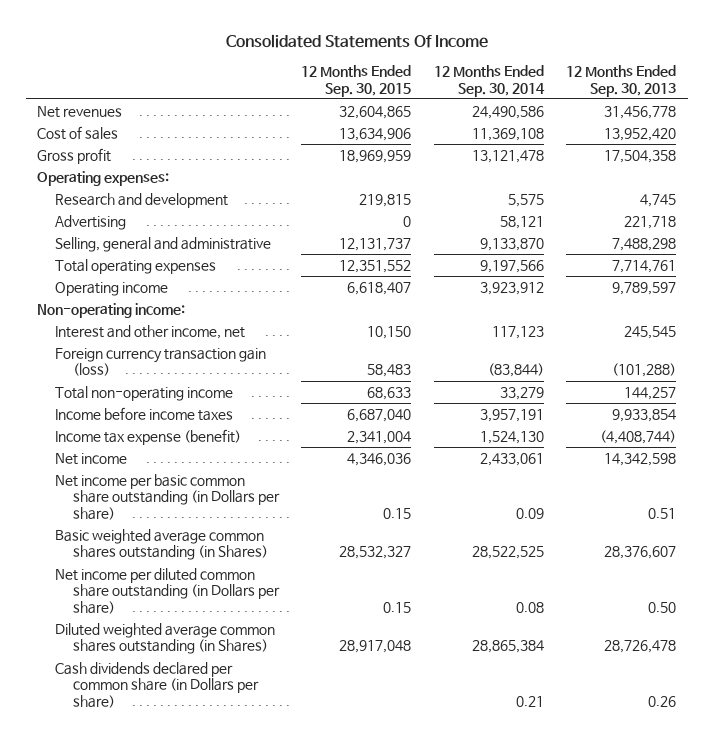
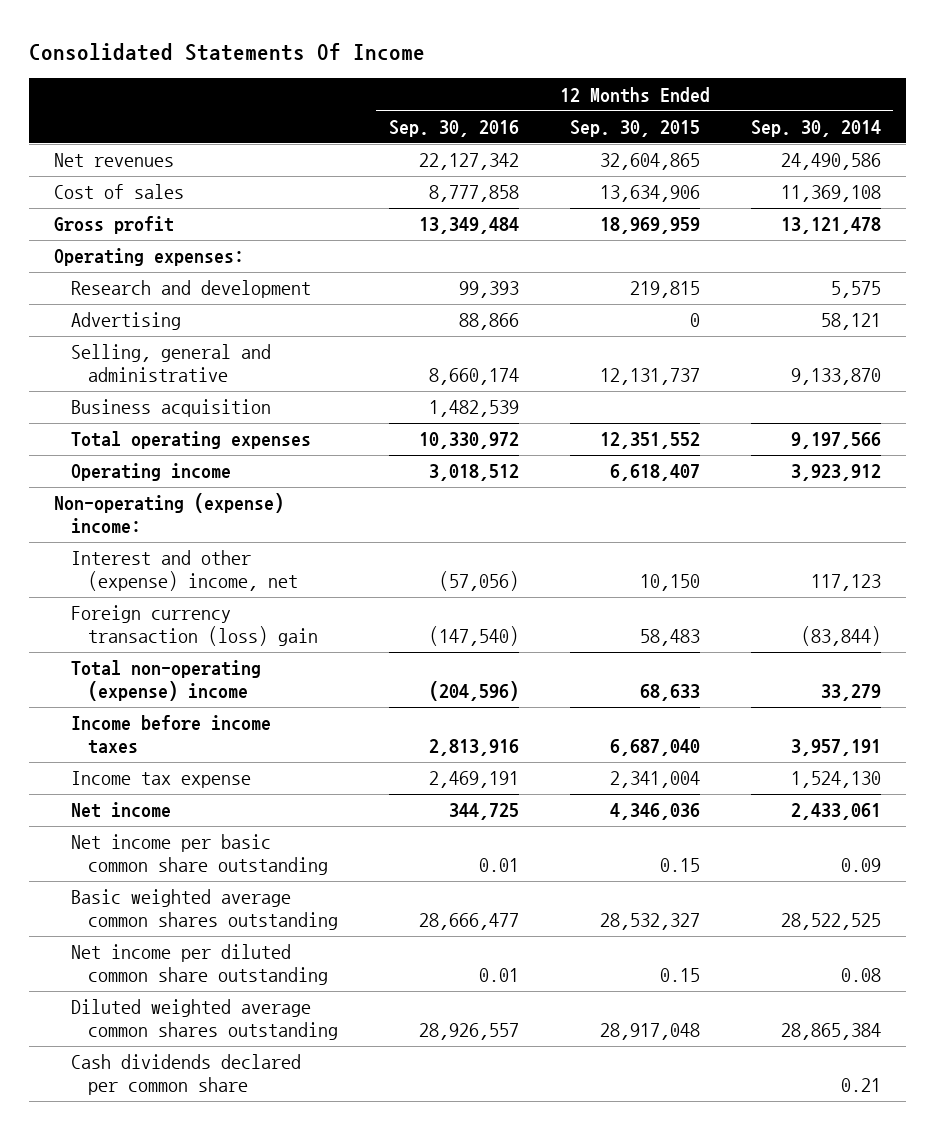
[566,65,677,97] 12 Months Ended Sep. 30, 2013 -> none
none -> [388,119,519,137] Sep. 30, 2016
none -> [70,399,271,418] Business acquisition
[37,302,186,318] Non-operating income: -> [54,493,285,535] Non-operating (expense) income:
[55,324,246,339] Interest and other income, net -> [70,550,298,592] Interest and other (expense) income, net
[55,347,267,377] Foreign currency transaction gain (loss) -> [70,605,318,647] Foreign currency transaction (loss) gain
[55,385,234,401] Total non-operating income -> [70,660,261,702] Total non-operating (expense) income
[55,428,242,445] Income tax expense (benefit) -> [70,771,251,789] Income tax expense
[55,473,280,520] Net income per basic common share outstanding (in Dollars per share) -> [70,834,328,876] Net income per basic common share outstanding
[55,528,268,561] Basic weighted average common shares outstanding (in Shares) -> [70,889,338,931] Basic weighted average common shares outstanding
[55,567,280,614] Net income per diluted common share outstanding (in Dollars per share) -> [70,944,328,986] Net income per diluted common share outstanding
[55,622,276,655] Diluted weighted average common shares outstanding (in Shares) -> [70,999,338,1041] Diluted weighted average common shares outstanding
[55,661,259,708] Cash dividends declared per common share (in Dollars per share) -> [70,1054,301,1096] Cash dividends declared per common share

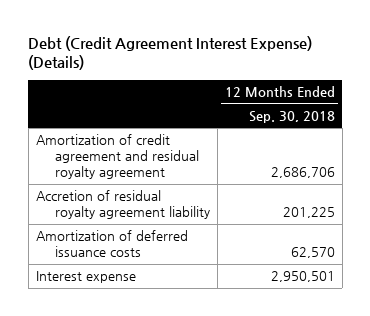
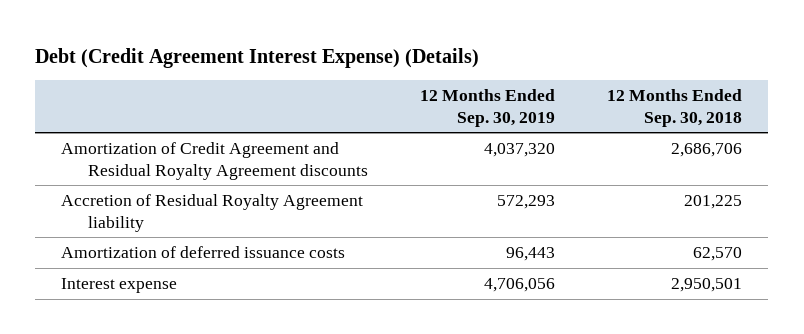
none -> [420,88,556,127] 12 Months Ended Sep. 30, 2019
[35,134,199,180] Amortization of credit agreement and residual royalty agreement -> [61,141,369,180] Amortization of Credit Agreement and Residual Royalty Agreement discounts
[35,190,210,220] Accretion of residual royalty agreement liability -> [61,193,364,232] Accretion of Residual Royalty Agreement liability

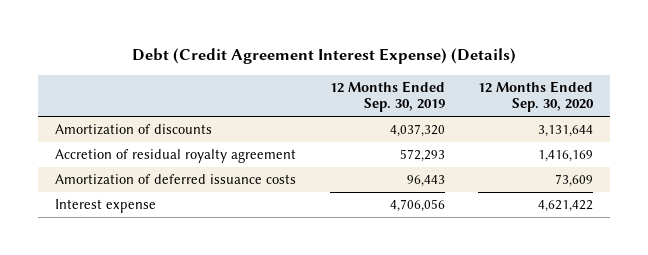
[607,88,743,127] 12 Months Ended Sep. 30, 2018 -> none
none -> [478,80,595,113] 12 Months Ended Sep. 30, 2020
[61,141,369,180] Amortization of Credit Agreement and Residual Royalty Agreement discounts -> [54,124,212,136] Amortization of discounts
[61,193,364,232] Accretion of Residual Royalty Agreement liability -> [54,149,296,164] Accretion of residual royalty agreement

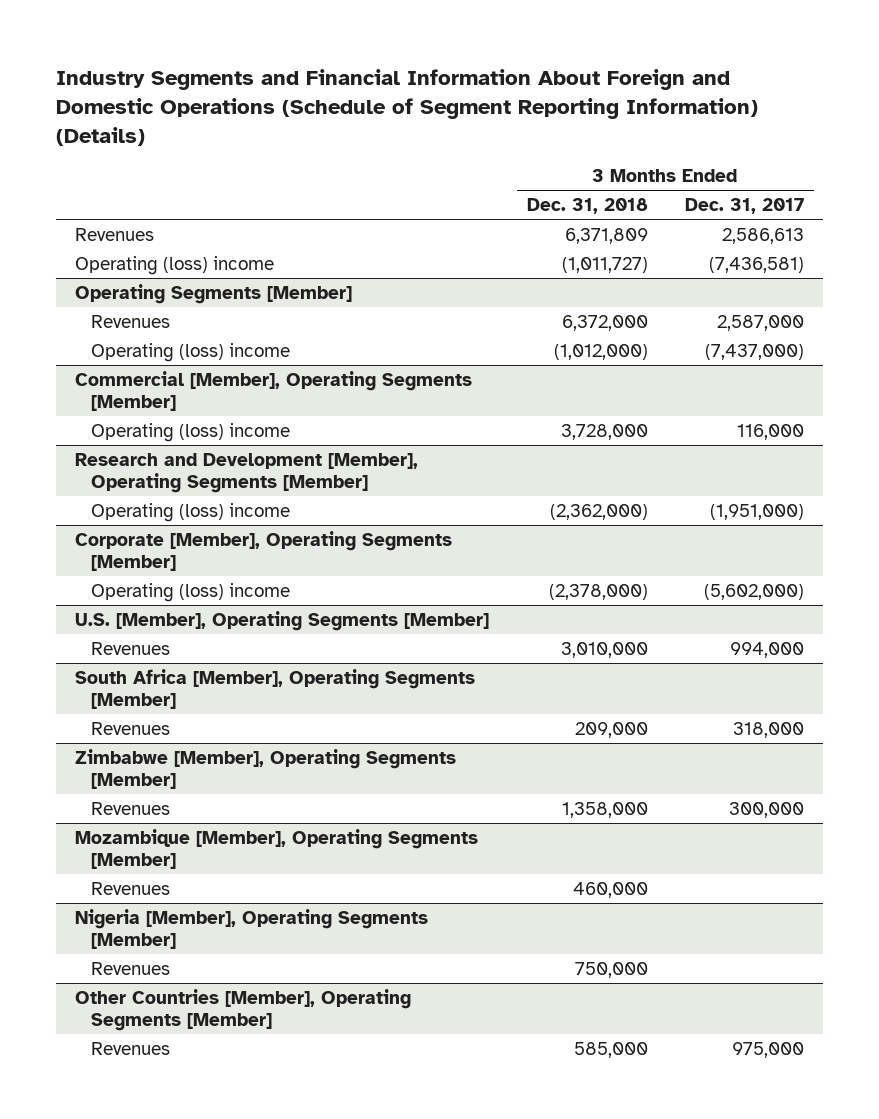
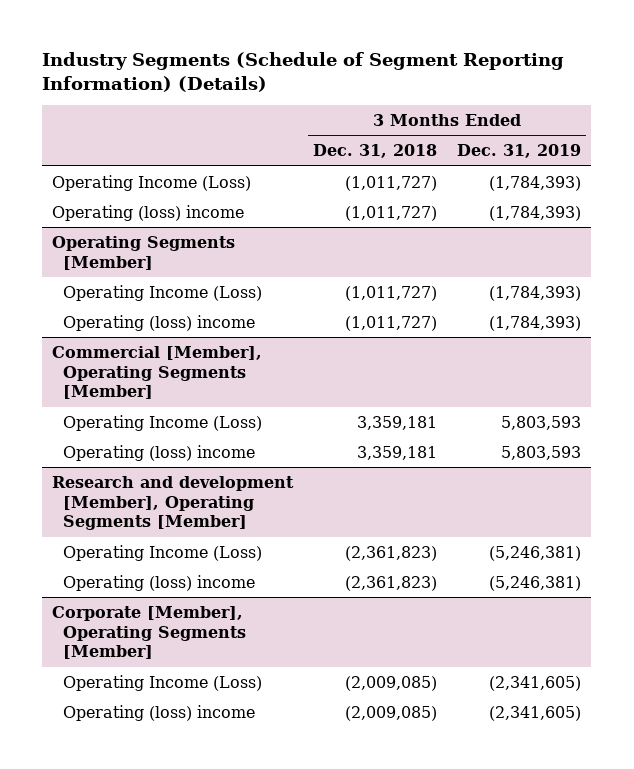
[56,69,759,146] Industry Segments and Financial Information About Foreign and Domestic Operations (Schedule of Segment Reporting Information) (Details) -> [42,51,565,92] Industry Segments (Schedule of Segment Reporting Information) (Details)
[685,198,805,215] Dec. 31, 2017 -> none
none -> [457,144,582,159] Dec. 31, 2019
[75,227,155,241] Revenues -> none
none -> [52,174,252,191] Operating Income (Loss)
[90,314,170,328] Revenues -> none
none -> [62,284,262,301] Operating Income (Loss)
[553,343,648,360] (1,012,000) -> [345,315,438,331] (1,011,727)
none -> [62,414,262,431] Operating Income (Loss)
[560,423,648,440] 3,728,000 -> [357,445,438,460] 3,359,181
[75,452,419,494] Research and Development [Member], Operating Segments [Member] -> [52,475,295,531] Research and development [Member], Operating Segments [Member]
none -> [62,544,262,561] Operating Income (Loss)
[549,503,648,520] (2,362,000) -> [345,575,438,591] (2,361,823)
[75,610,490,631] U.S. [Member], Operating Segments [Member] -> none
[90,641,170,655] Revenues -> none
[75,668,476,710] South Africa [Member], Operating Segments [Member] -> none
[90,721,170,735] Revenues -> none
[75,748,457,790] Zimbabwe [Member], Operating Segments [Member] -> none
[90,801,170,815] Revenues -> none
[75,828,479,870] Mozambique [Member], Operating Segments [Member] -> none
[90,881,170,895] Revenues -> none
[75,908,429,950] Nigeria [Member], Operating Segments [Member] -> none
[90,961,170,975] Revenues -> none
[75,988,412,1032] Other Countries [Member], Operating Segments [Member] -> none
[90,1041,170,1055] Revenues -> none
none -> [62,674,262,691] Operating Income (Loss)
[548,583,648,600] (2,378,000) -> [345,705,438,721] (2,009,085)

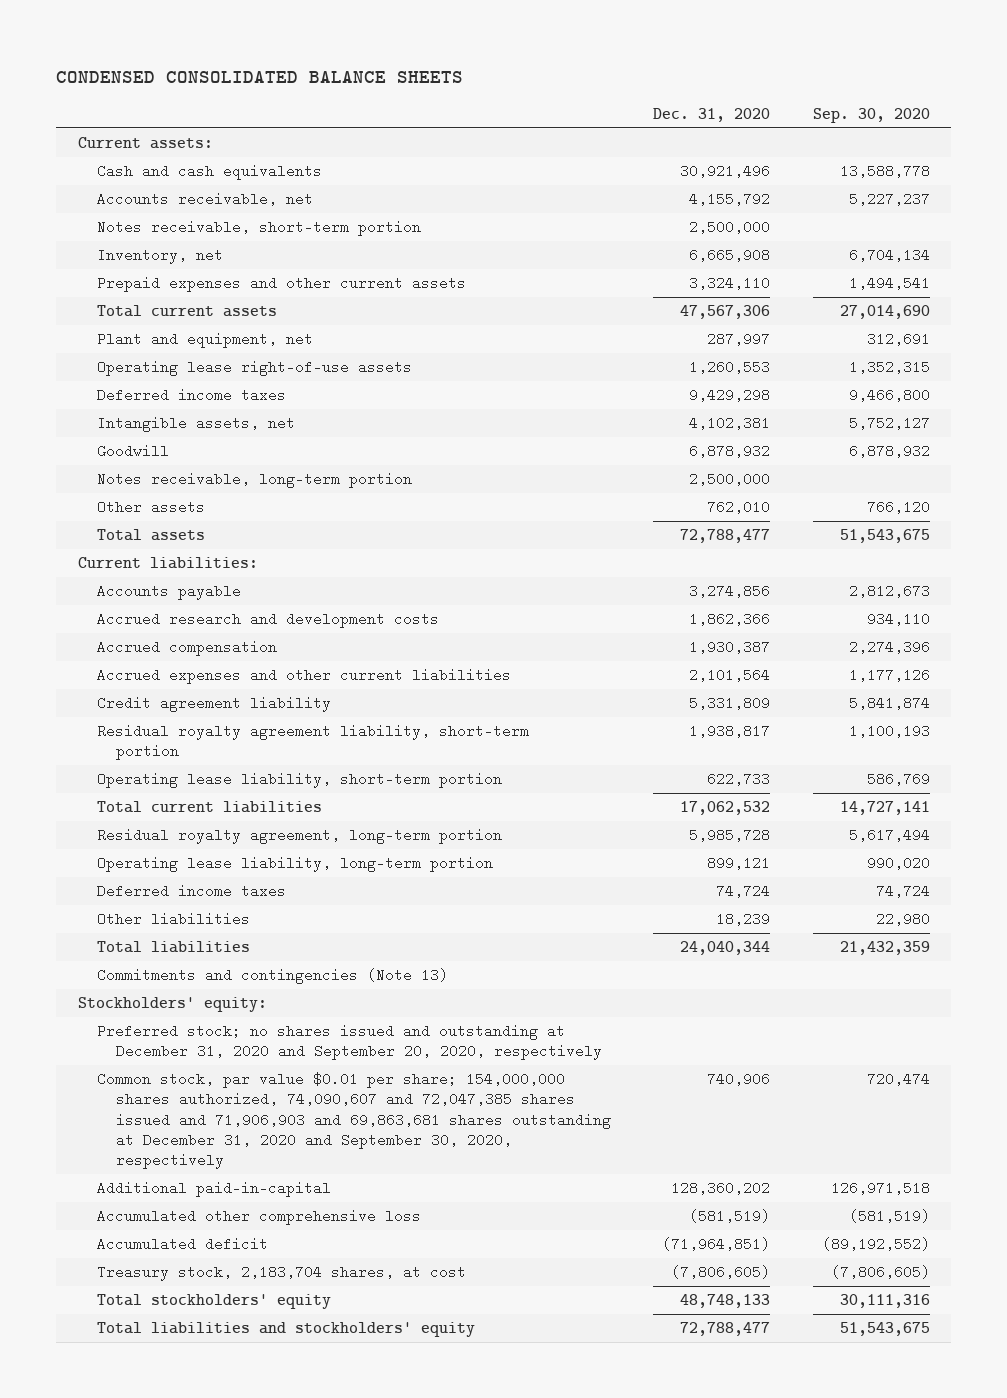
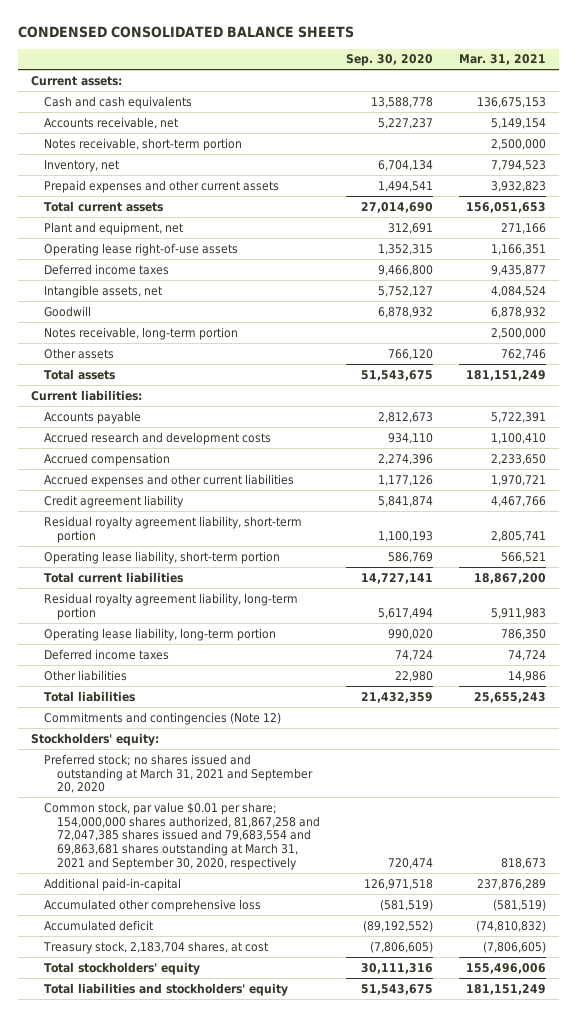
[653,107,771,122] Dec. 31, 2020 -> none
none -> [459,54,547,66] Mar. 31, 2021
[96,828,502,845] Residual royalty agreement, long-term portion -> [44,592,299,620] Residual royalty agreement liability, long-term portion
[96,968,448,985] Commitments and contingencies (Note 13) -> [44,711,282,725] Commitments and contingencies (Note 12)
[96,1024,602,1061] Preferred stock; no shares issued and outstanding at December 31, 2020 and September 20, 2020, respectively -> [44,753,314,794] Preferred stock; no shares issued and outstanding at March 31, 2021 and September 20, 2020
[96,1072,611,1170] Common stock, par value $0.01 per share; 154,000,000 shares authorized, 74,090,607 and 72,047,385 shares issued and 71,906,903 and 69,863,681 shares outstanding at December 31, 2020 and September 30, 2020, respectively -> [44,801,321,871] Common stock, par value $0.01 per share; 154,000,000 shares authorized, 81,867,258 and 72,047,385 shares issued and 79,683,554 and 69,863,681 shares outstanding at March 31, 2021 and September 30, 2020, respectively

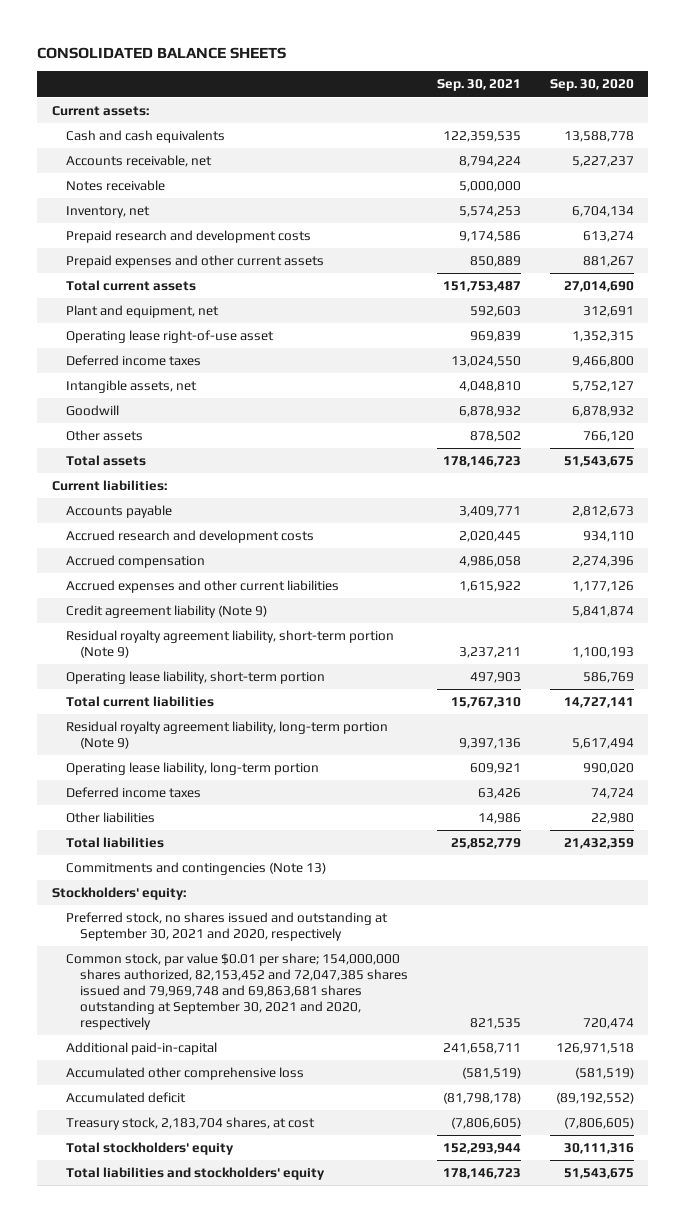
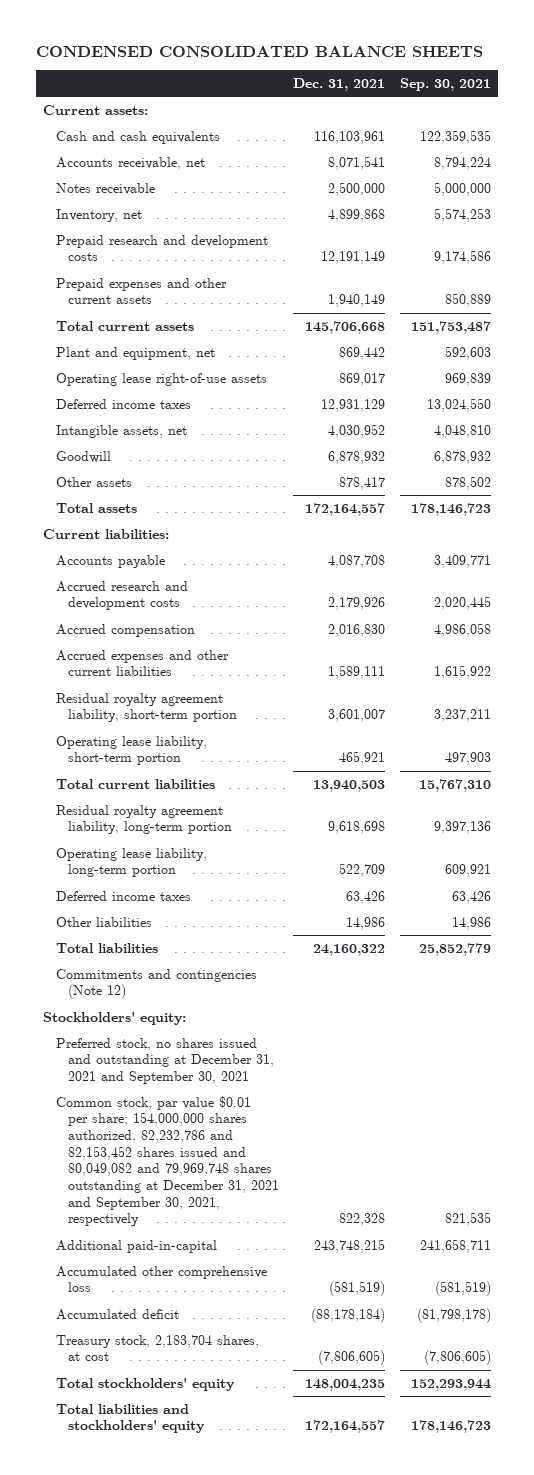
[37,46,287,59] CONSOLIDATED BALANCE SHEETS -> [35,45,483,57] CONDENSED CONSOLIDATED BALANCE SHEETS
[549,79,634,92] Sep. 30, 2020 -> none
none -> [293,77,386,91] Dec. 31, 2021
[65,330,274,344] Operating lease right-of-use asset -> [55,372,267,386] Operating lease right-of-use assets
[65,605,267,619] Credit agreement liability (Note 9) -> none
[65,630,394,658] Residual royalty agreement liability, short-term portion (Note 9) -> [55,692,238,723] Residual royalty agreement liability, short-term portion
[65,721,388,749] Residual royalty agreement liability, long-term portion (Note 9) -> [55,804,233,835] Residual royalty agreement liability, long-term portion
[65,862,326,876] Commitments and contingencies (Note 13) -> [55,968,257,1000] Commitments and contingencies (Note 12)
[65,912,388,941] Preferred stock, no shares issued and outstanding at September 30, 2021 and 2020, respectively -> [55,1037,275,1084] Preferred stock, no shares issued and outstanding at December 31, 2021 and September 30, 2021
[65,953,408,1030] Common stock, par value $0.01 per share; 154,000,000 shares authorized, 82,153,452 and 72,047,385 shares issued and 79,969,748 and 69,863,681 shares outstanding at September 30, 2021 and 2020, respectively -> [55,1095,280,1227] Common stock, par value $0.01 per share; 154,000,000 shares authorized, 82,232,786 and 82,153,452 shares issued and 80,049,082 and 79,969,748 shares outstanding at December 31, 2021 and September 30, 2021, respectively

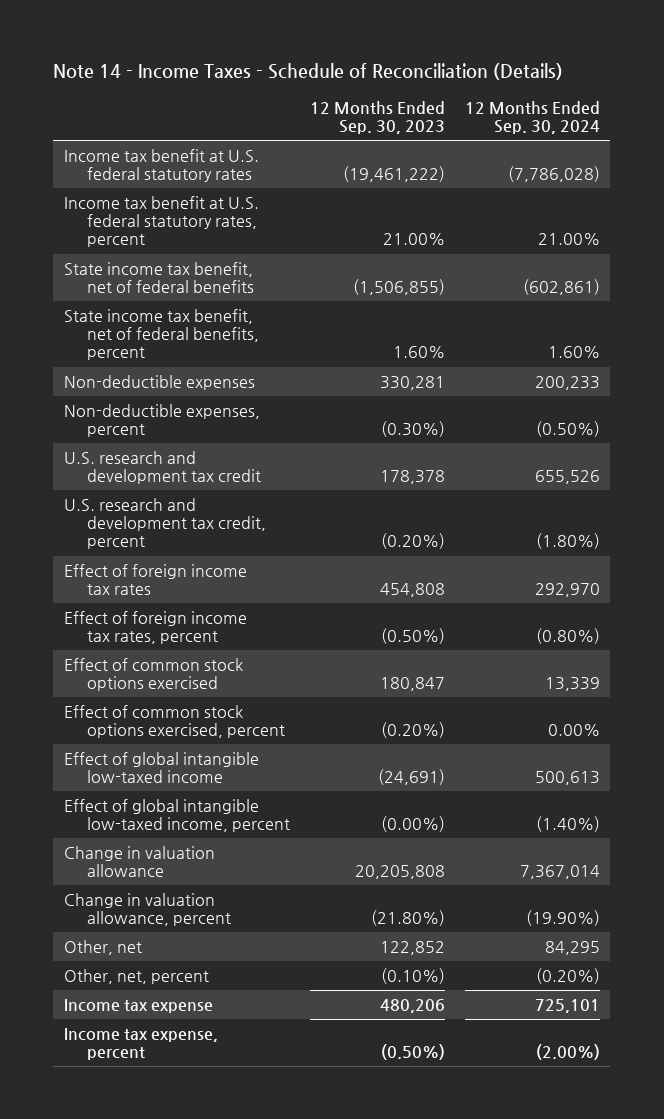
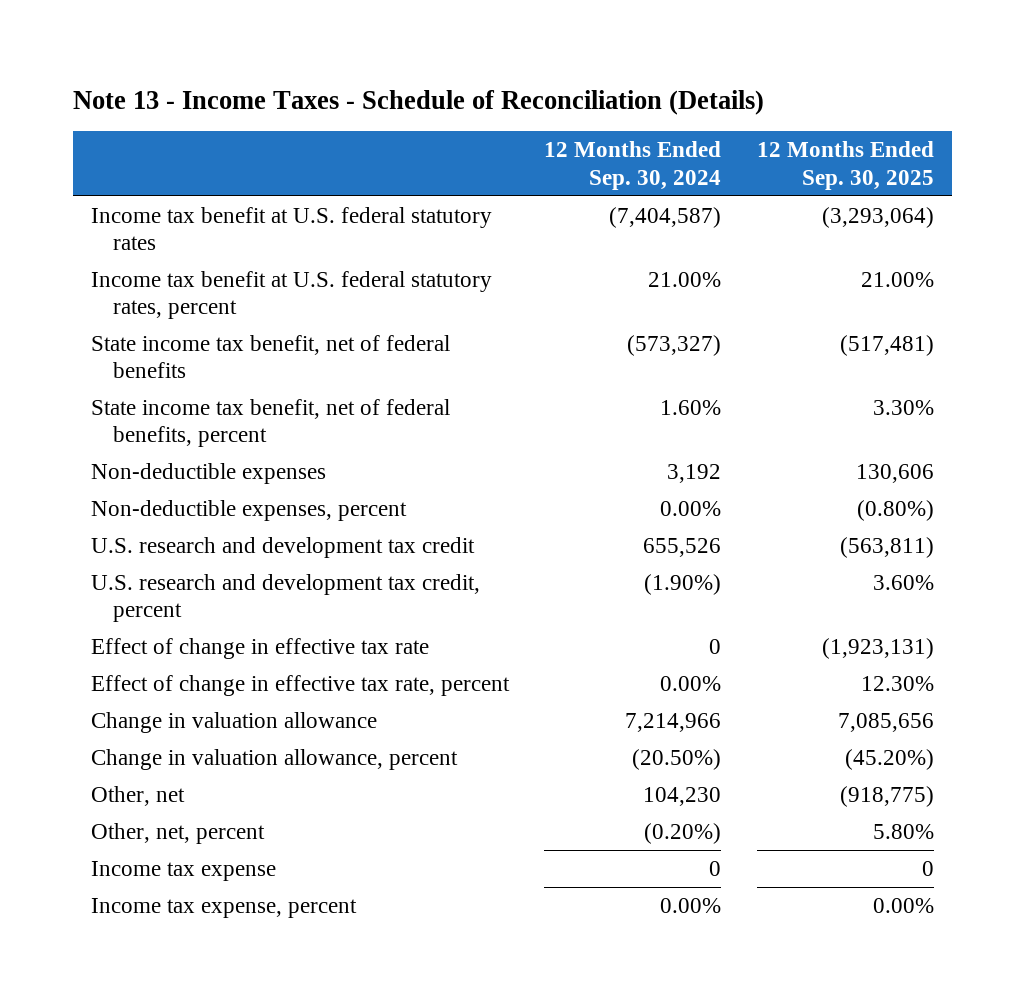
[53,63,564,81] Note 14 - Income Taxes - Schedule of Reconciliation (Details) -> [73,89,765,115] Note 13 - Income Taxes - Schedule of Reconciliation (Details)
[310,100,446,135] 12 Months Ended Sep. 30, 2023 -> none
none -> [756,141,934,190] 12 Months Ended Sep. 30, 2025
[508,166,601,183] (7,786,028) -> [609,206,722,228] (7,404,587)
[523,279,601,296] (602,861) -> [627,334,722,356] (573,327)
[535,375,601,390] 200,233 -> [667,463,722,483] 3,192
[536,421,601,438] (0.50%) -> [660,500,722,516] 0.00%
[63,563,247,596] Effect of foreign income tax rates -> none
[63,610,247,645] Effect of foreign income tax rates, percent -> none
[63,657,243,692] Effect of common stock options exercised -> none
[63,704,285,739] Effect of common stock options exercised, percent -> none
[63,751,259,784] Effect of global intangible low-taxed income -> none
[63,798,290,833] Effect of global intangible low-taxed income, percent -> none
[536,533,601,550] (1.80%) -> [644,573,722,595] (1.90%)
none -> [90,637,429,659] Effect of change in effective tax rate
none -> [90,674,510,696] Effect of change in effective tax rate, percent
[520,865,601,880] 7,367,014 -> [625,712,722,732] 7,214,966
[526,910,601,927] (19.90%) -> [632,748,722,770] (20.50%)
[545,940,601,955] 84,295 -> [643,786,722,806] 104,230
[535,998,601,1013] 725,101 -> [709,860,722,876] 0
[536,1044,601,1061] (2.00%) -> [660,897,722,913] 0.00%

